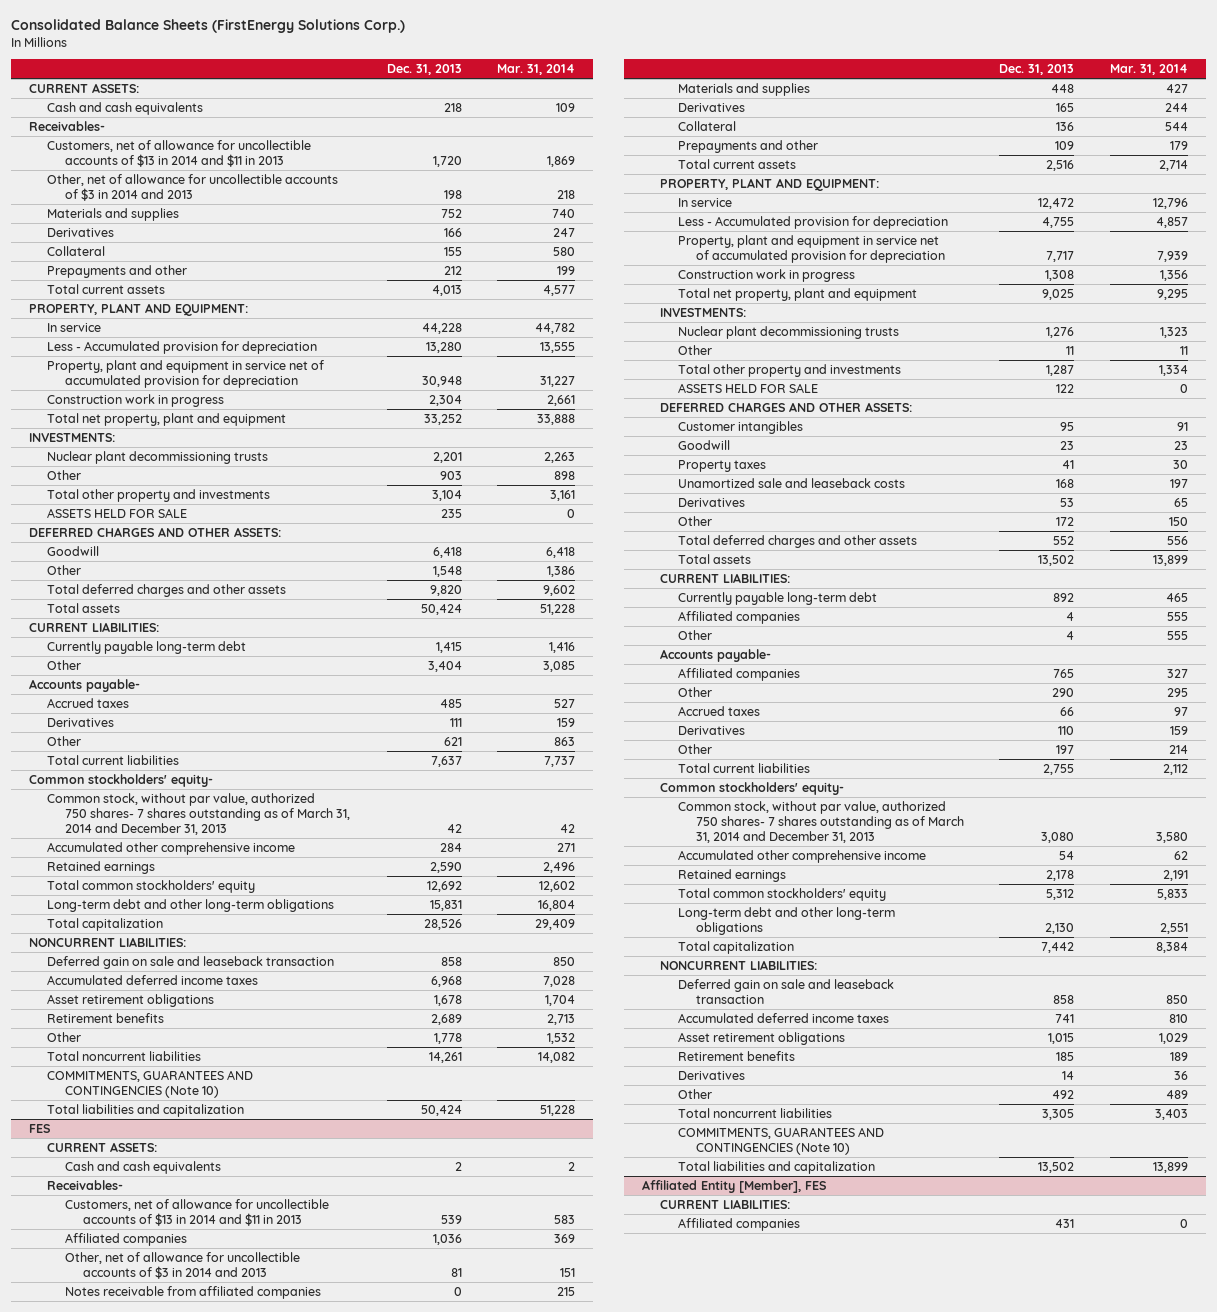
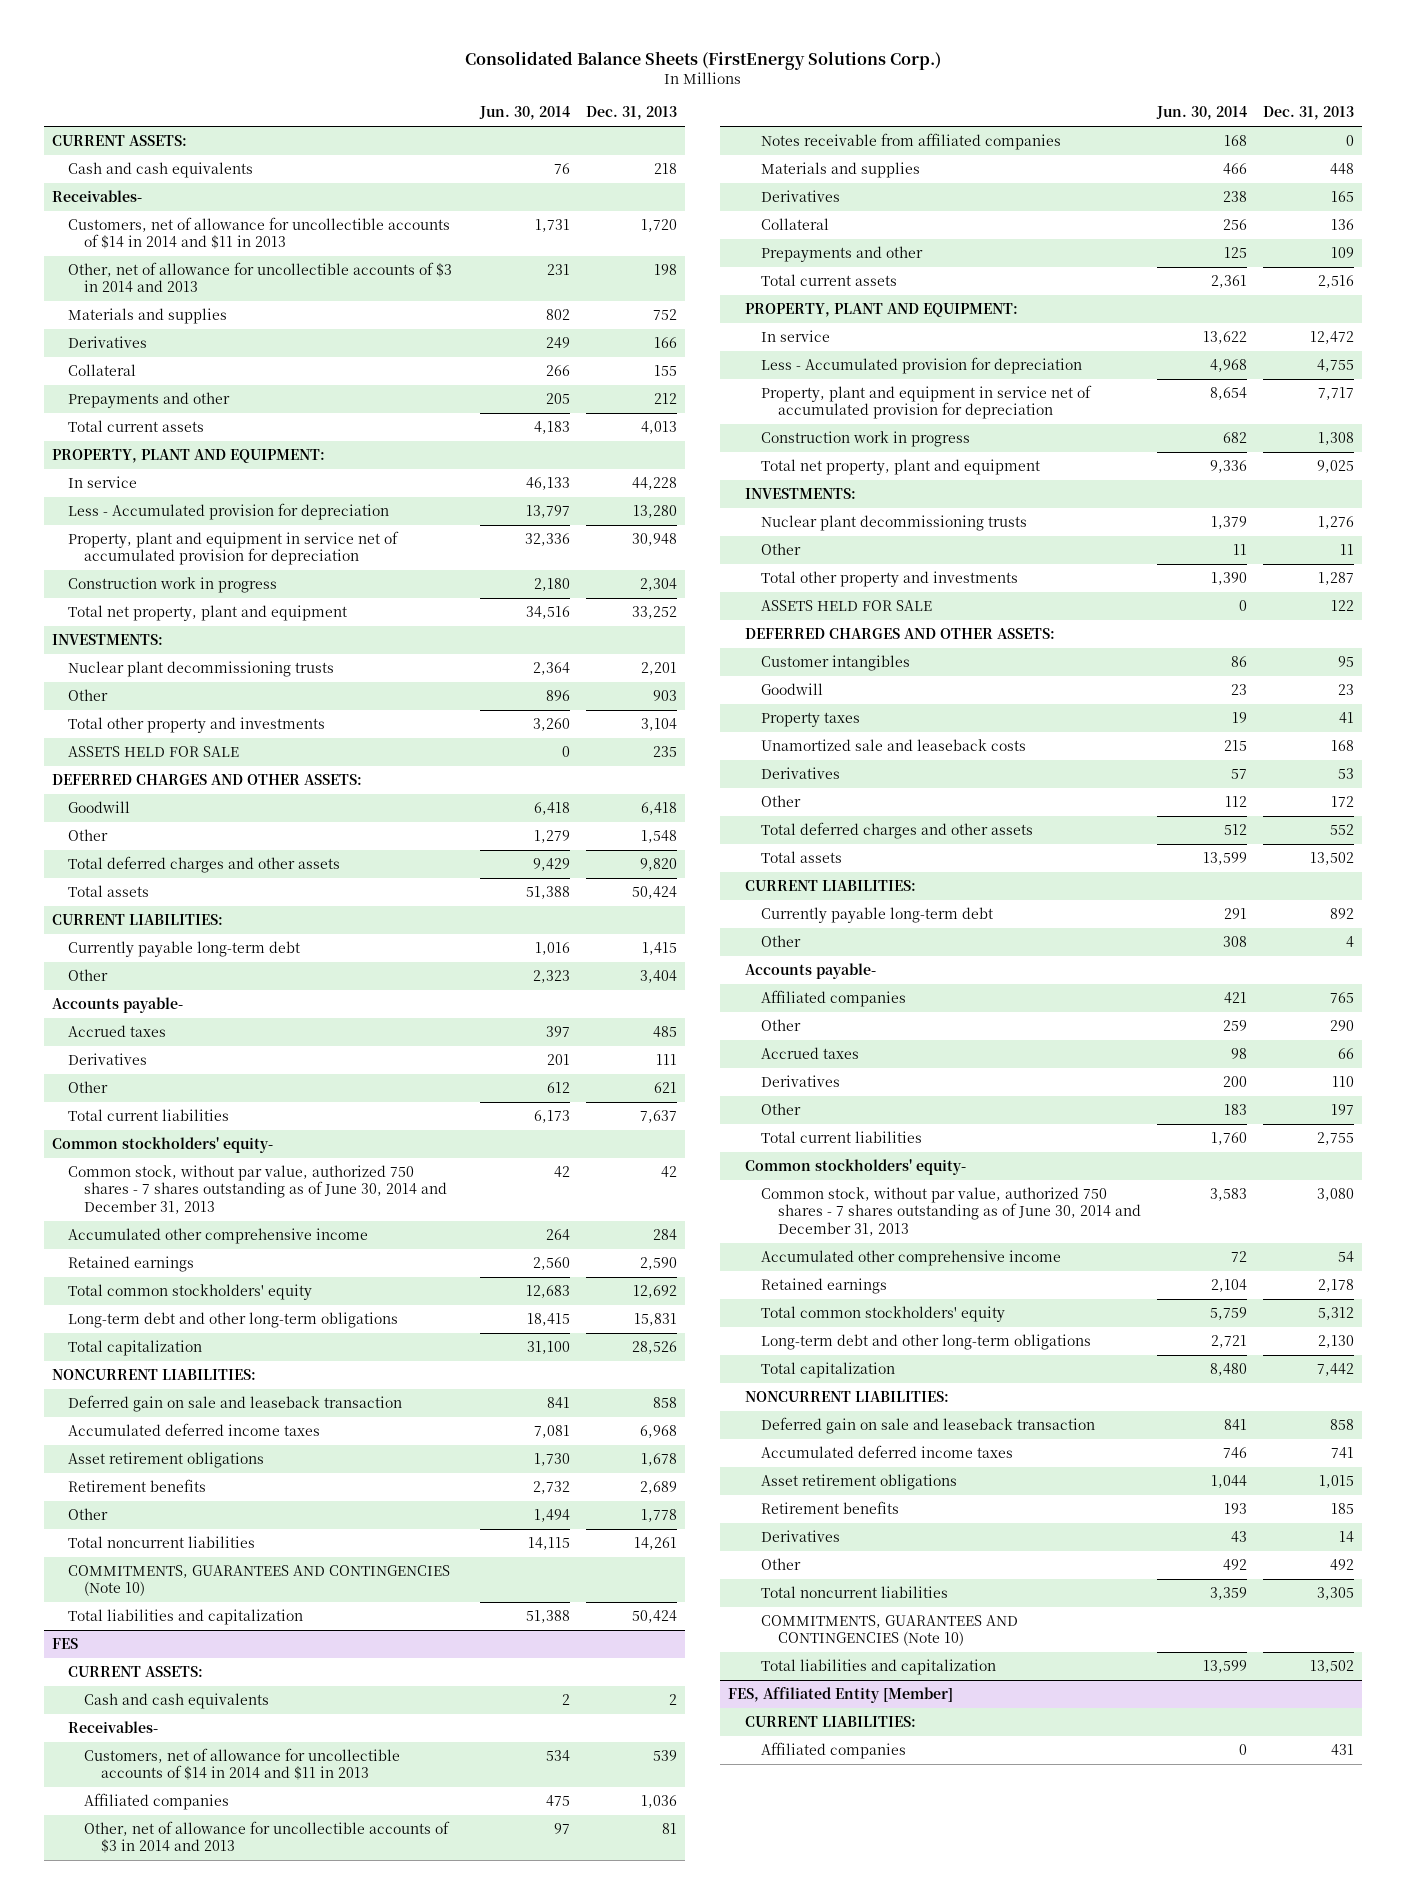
[497,64,576,76] Mar. 31, 2014 -> none
none -> [478,106,570,121] Jun. 30, 2014
[47,140,312,167] Customers, net of allowance for uncollectible accounts of $13 in 2014 and $11 in 2013 -> [68,217,451,250] Customers, net of allowance for uncollectible accounts of $14 in 2014 and $11 in 2013
[47,793,351,835] Common stock, without par value, authorized 750 shares- 7 shares outstanding as of March 31, 2014 and December 31, 2013 -> [68,1165,448,1214] Common stock, without par value, authorized 750 shares - 7 shares outstanding as of June 30, 2014 and December 31, 2013
[65,1199,330,1226] Customers, net of allowance for uncollectible accounts of $13 in 2014 and $11 in 2013 -> [84,1748,401,1781] Customers, net of allowance for uncollectible accounts of $14 in 2014 and $11 in 2013
[677,611,800,625] Affiliated companies -> none
[677,801,964,843] Common stock, without par value, authorized 750 shares- 7 shares outstanding as of March 31, 2014 and December 31, 2013 -> [761,1187,1141,1236] Common stock, without par value, authorized 750 shares - 7 shares outstanding as of June 30, 2014 and December 31, 2013
[641,1180,826,1194] Affiliated Entity [Member], FES -> [728,1687,954,1704] FES, Affiliated Entity [Member]

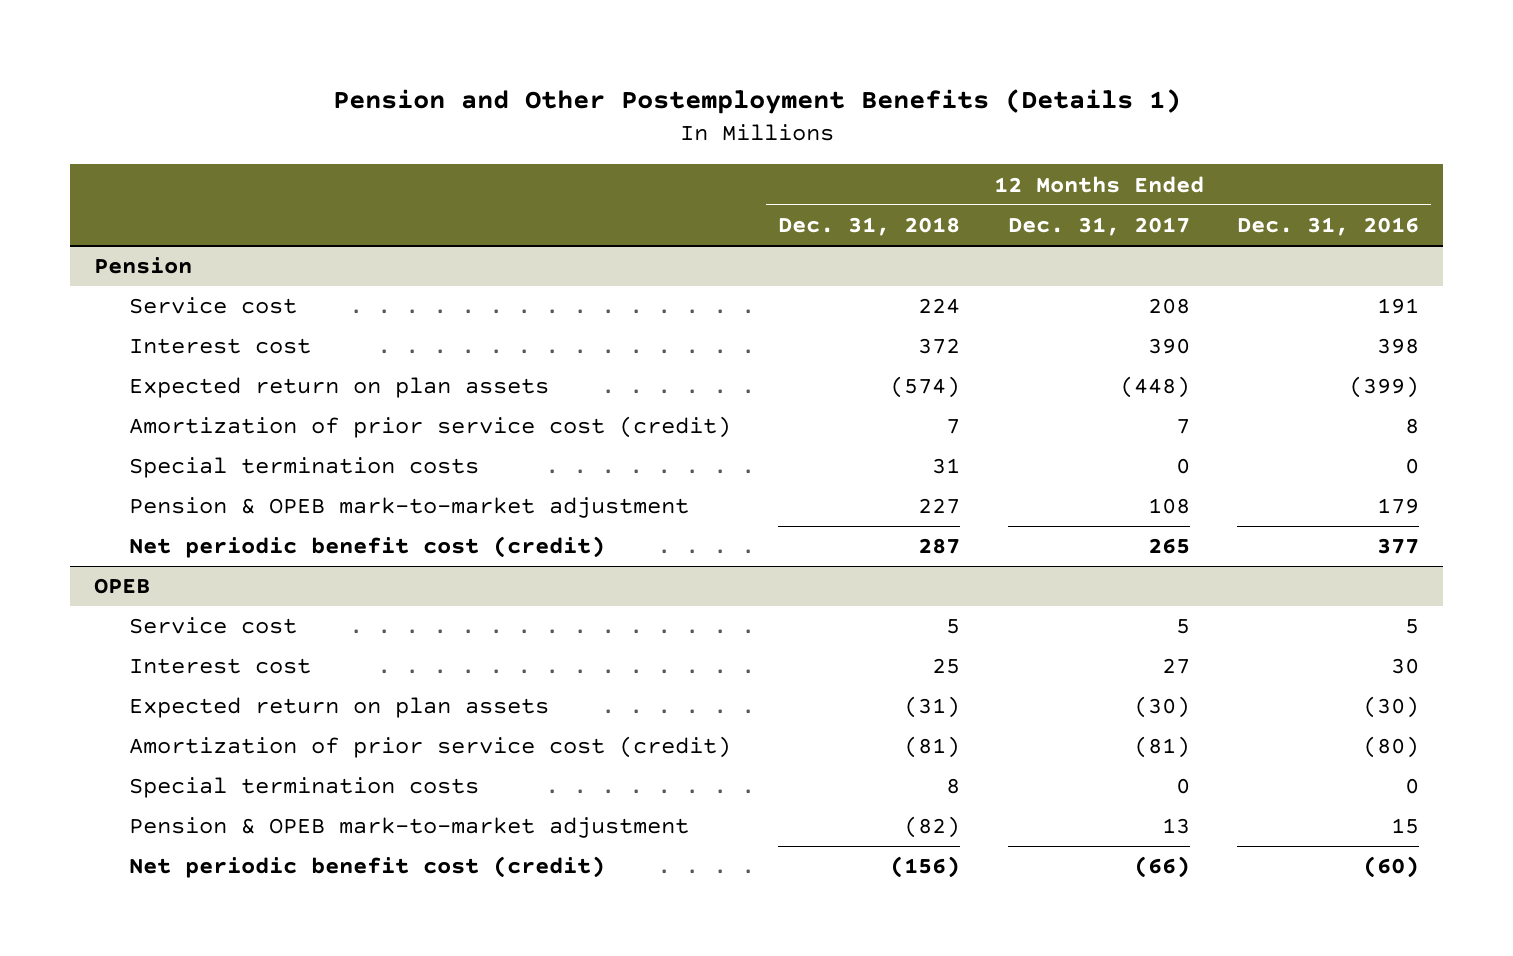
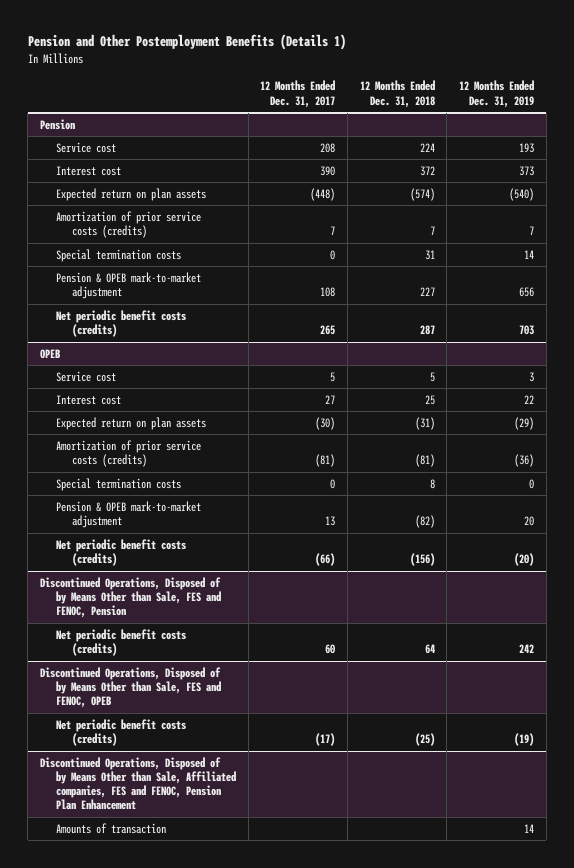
[1237,217,1420,237] Dec. 31, 2016 -> none
none -> [459,80,535,108] 12 Months Ended Dec. 31, 2019
[128,416,731,439] Amortization of prior service cost (credit) -> [56,210,202,239] Amortization of prior service costs (credits)
[128,536,605,559] Net periodic benefit cost (credit) -> [56,309,187,338] Net periodic benefit costs (credits)
[128,736,731,759] Amortization of prior service cost (credit) -> [56,439,202,468] Amortization of prior service costs (credits)
[128,856,605,879] Net periodic benefit cost (credit) -> [56,538,187,567] Net periodic benefit costs (credits)
none -> [39,576,222,619] Discontinued Operations, Disposed of by Means Other than Sale, FES and FENOC, Pension
none -> [56,628,187,657] Net periodic benefit costs (credits)
none -> [39,666,222,709] Discontinued Operations, Disposed of by Means Other than Sale, FES and FENOC, OPEB
none -> [56,718,187,747] Net periodic benefit costs (credits)
none -> [39,756,237,811] Discontinued Operations, Disposed of by Means Other than Sale, Affiliated companies, FES and FENOC, Pension Plan Enhancement
none -> [56,822,167,834] Amounts of transaction

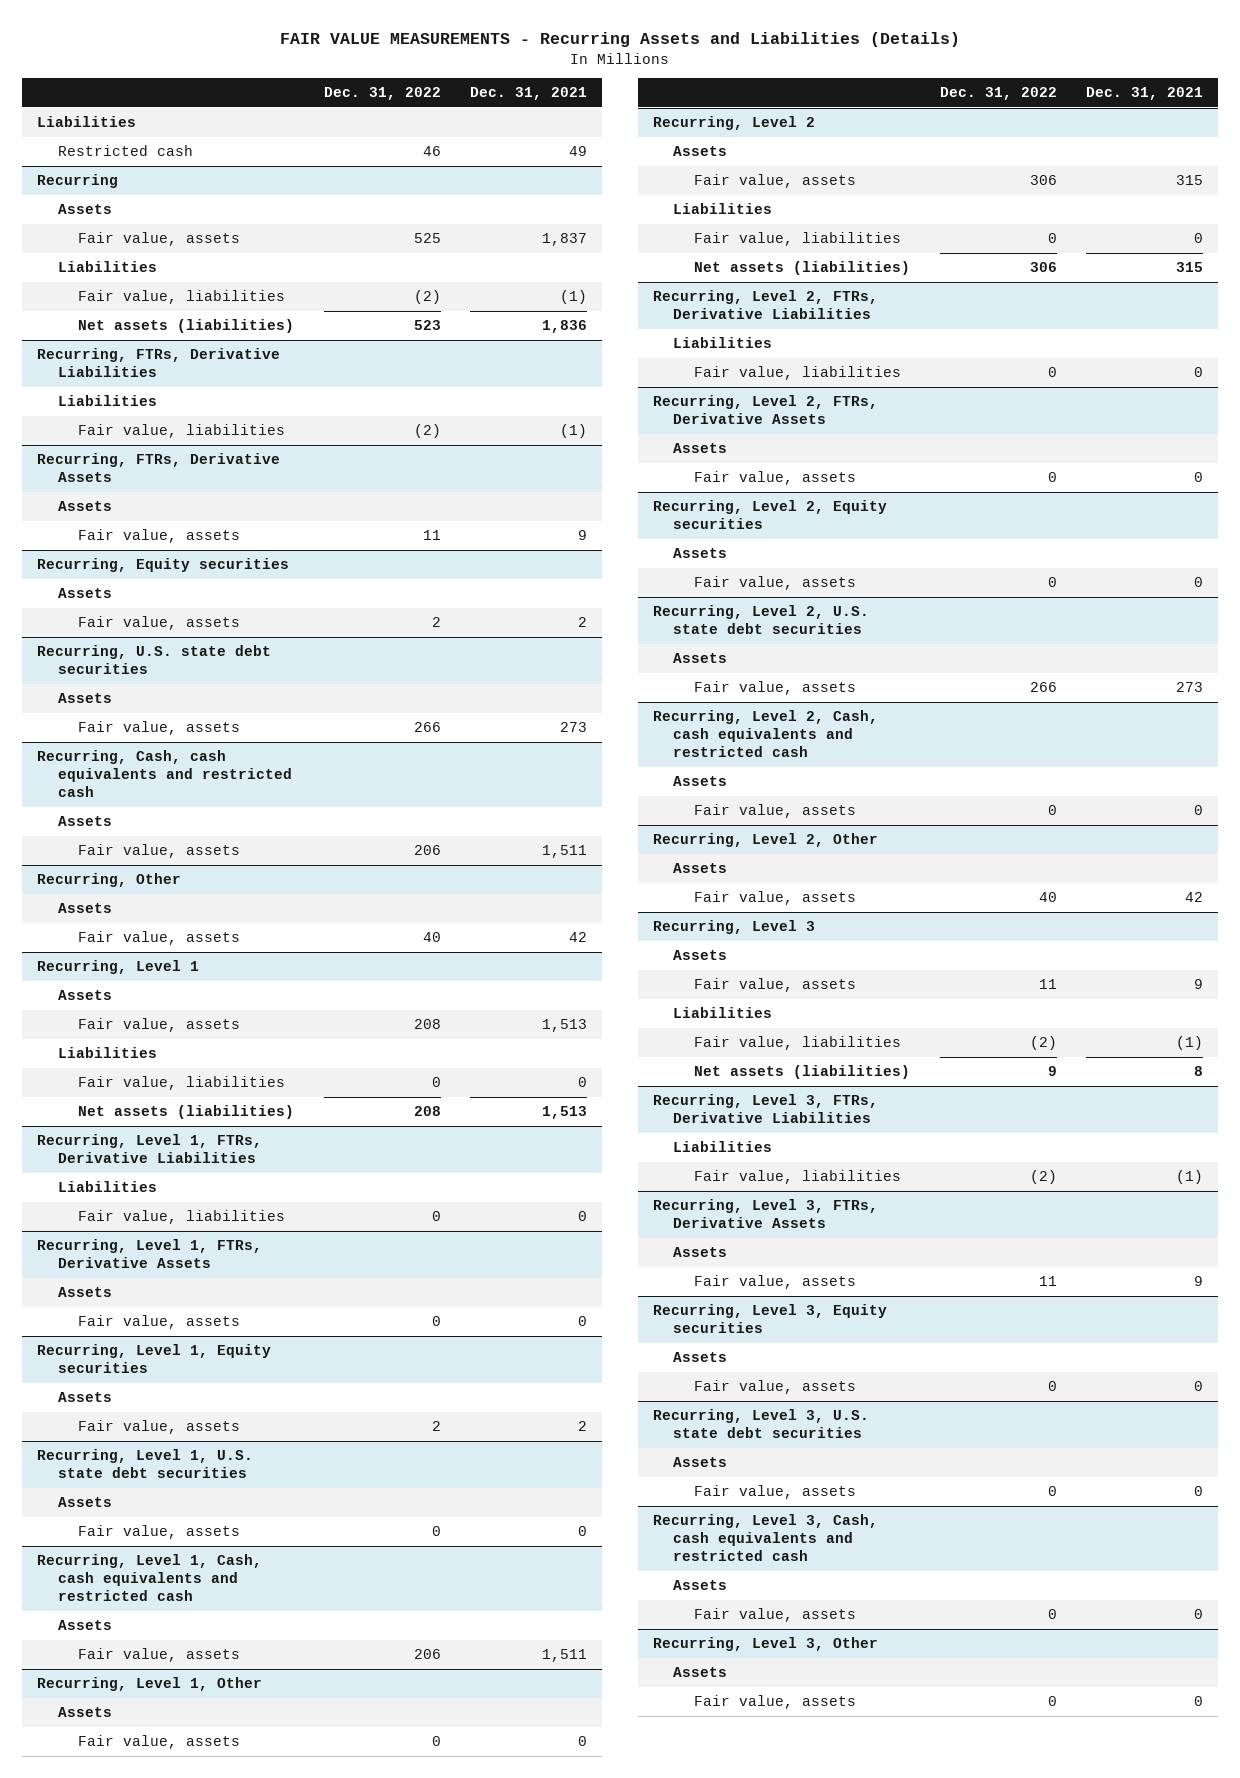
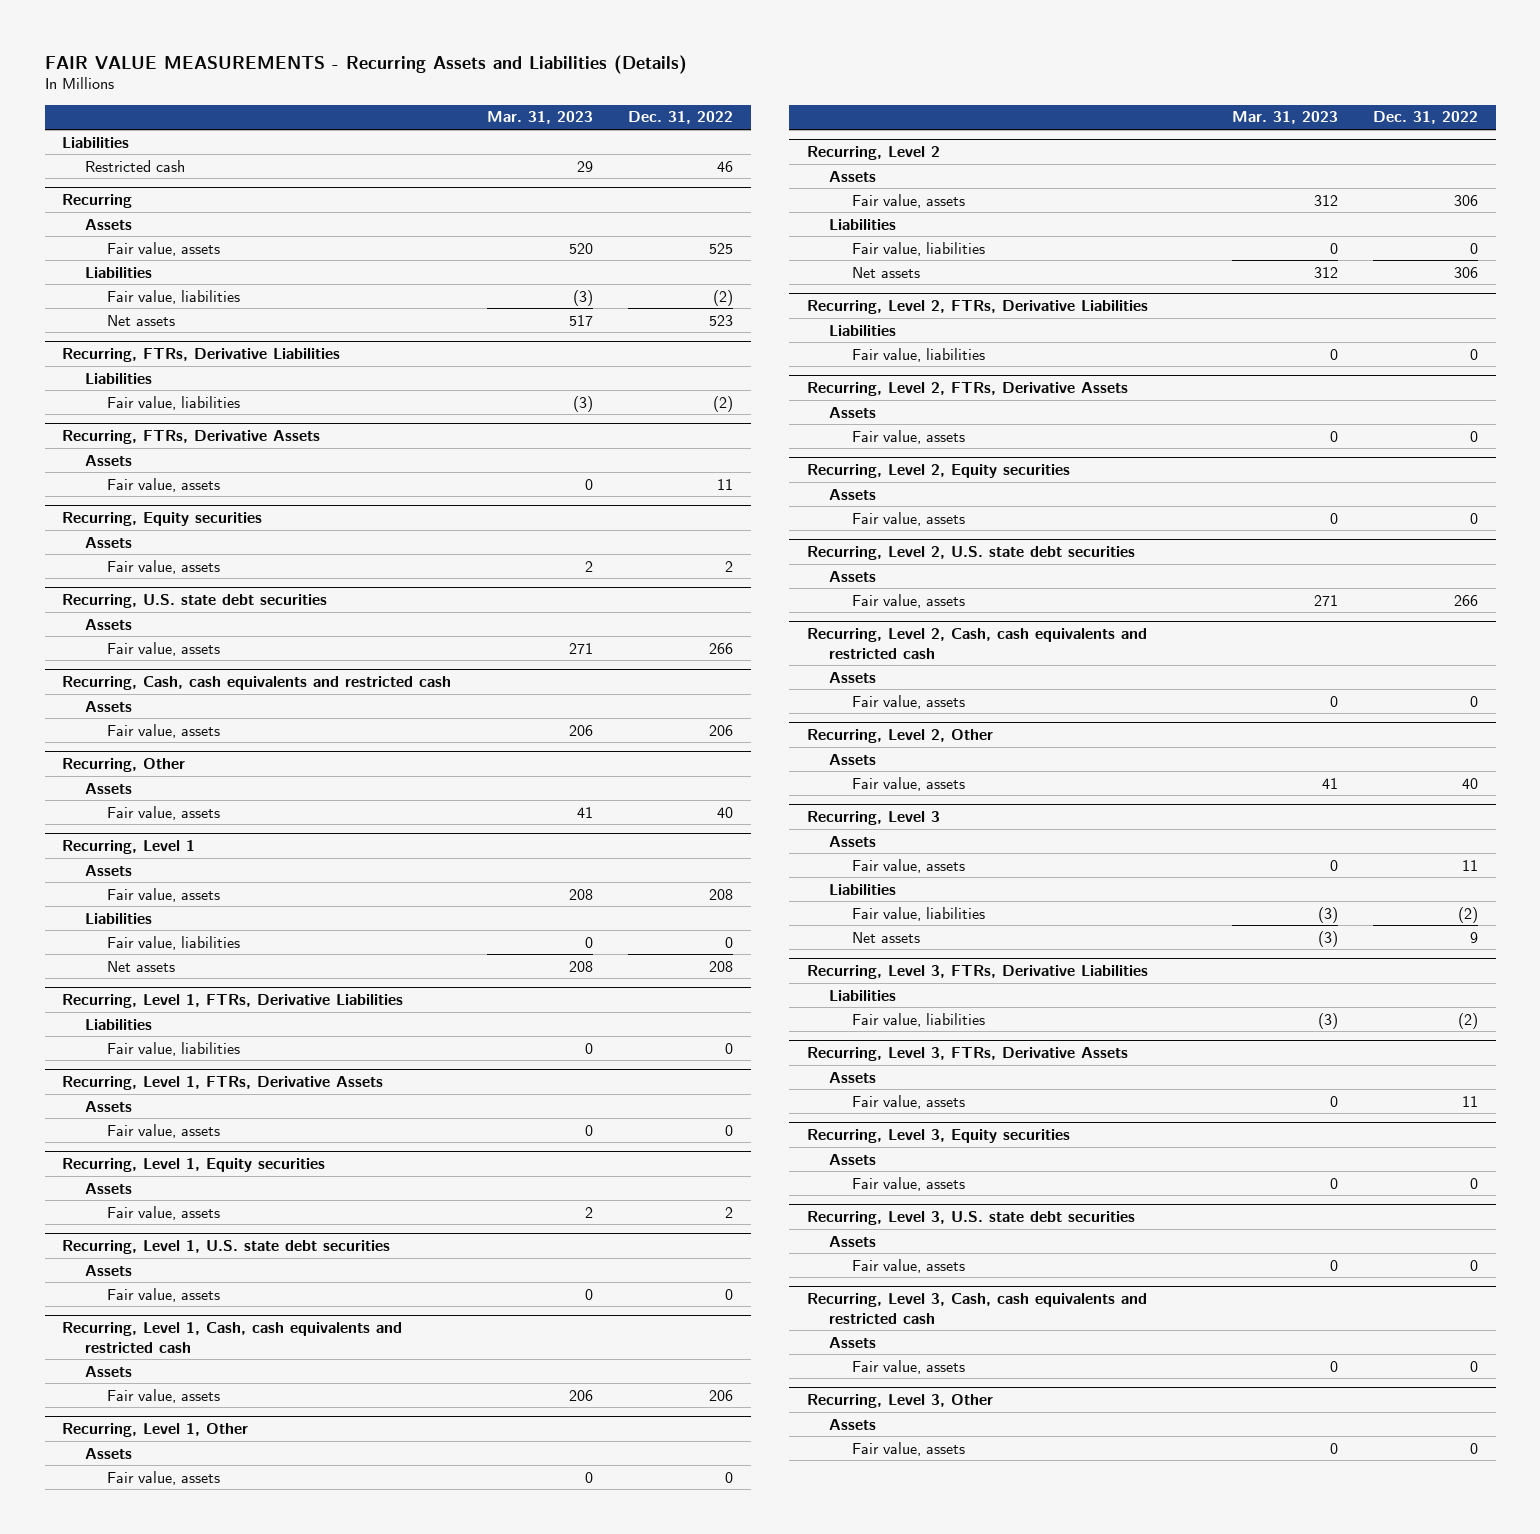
[470,87,588,101] Dec. 31, 2021 -> none
none -> [486,111,593,125] Mar. 31, 2023
[78,319,295,334] Net assets (liabilities) -> [106,314,175,326] Net assets
[78,1105,295,1120] Net assets (liabilities) -> [106,960,175,972] Net assets
[694,261,911,276] Net assets (liabilities) -> [851,266,920,278] Net assets
[694,1065,911,1080] Net assets (liabilities) -> [851,931,920,943] Net assets

